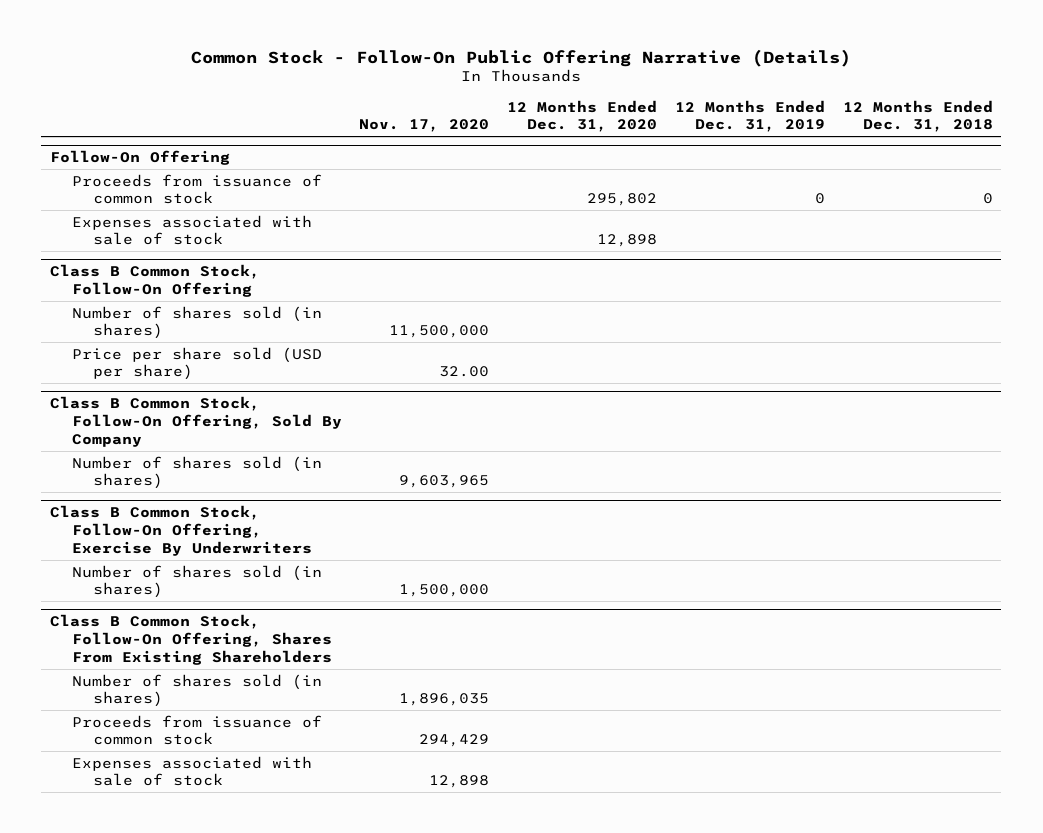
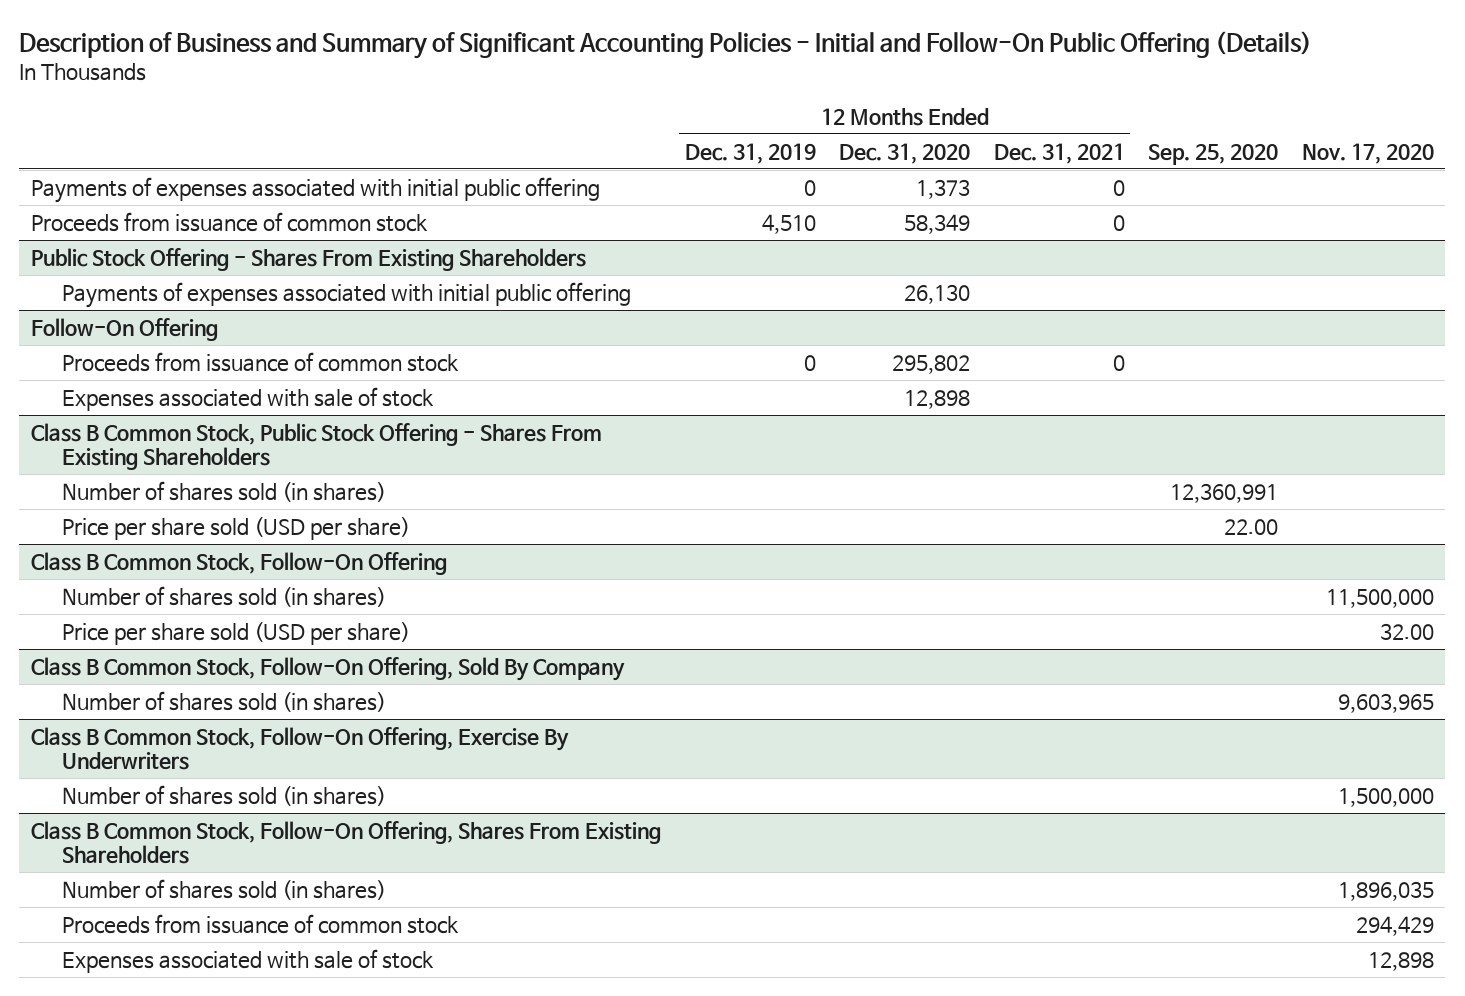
[191,48,852,67] Common Stock - Follow-On Public Offering Narrative (Details) -> [19,31,1313,60] Description of Business and Summary of Significant Accounting Policies - Initial and Follow-On Public Offering (Details)
[842,99,993,133] 12 Months Ended Dec. 31, 2018 -> none
none -> [993,142,1125,164] Dec. 31, 2021
none -> [1148,143,1279,165] Sep. 25, 2020
none -> [31,176,601,203] Payments of expenses associated with initial public offering
none -> [31,211,429,232] Proceeds from issuance of common stock
none -> [31,247,587,271] Public Stock Offering - Shares From Existing Shareholders
none -> [61,281,631,308] Payments of expenses associated with initial public offering
none -> [31,422,603,471] Class B Common Stock, Public Stock Offering - Shares From Existing Shareholders
none -> [61,480,386,502] Number of shares sold (in shares)
none -> [61,516,410,540] Price per share sold (USD per share)

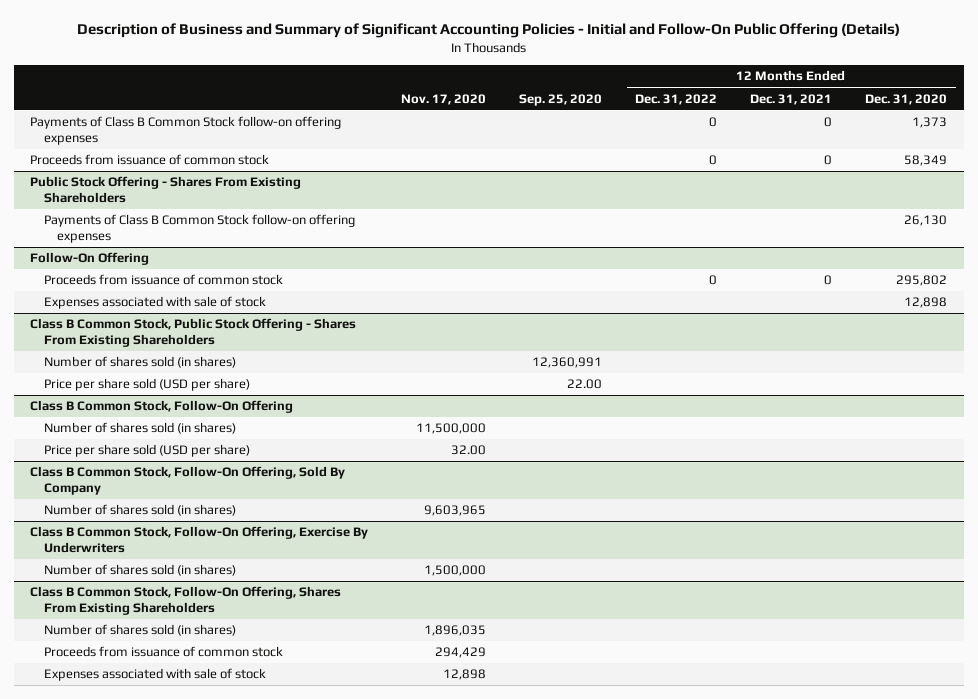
[684,142,816,164] Dec. 31, 2019 -> none
none -> [635,93,718,105] Dec. 31, 2022
[31,176,601,203] Payments of expenses associated with initial public offering -> [30,116,342,145] Payments of Class B Common Stock follow-on offering expenses
[61,281,631,308] Payments of expenses associated with initial public offering -> [43,214,355,243] Payments of Class B Common Stock follow-on offering expenses

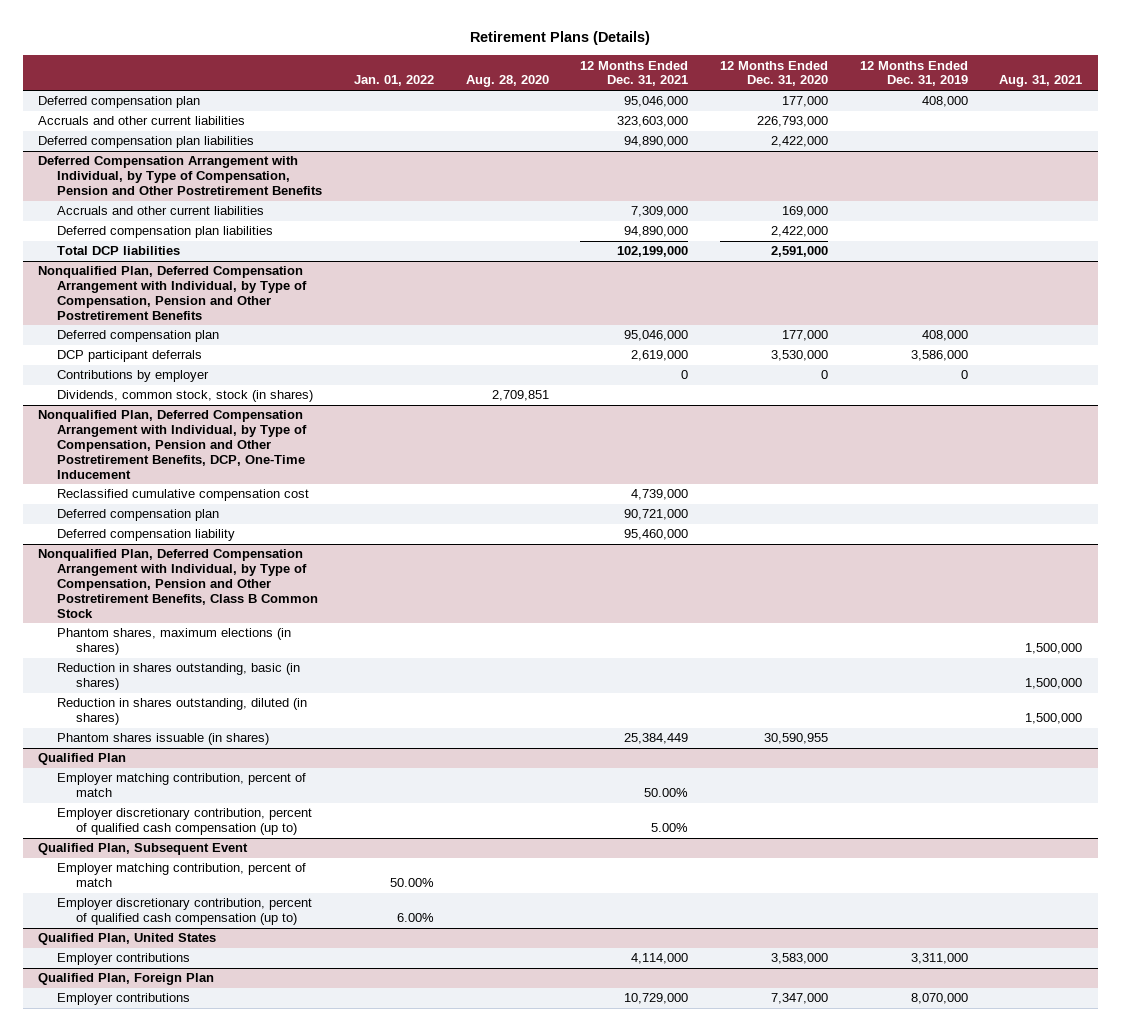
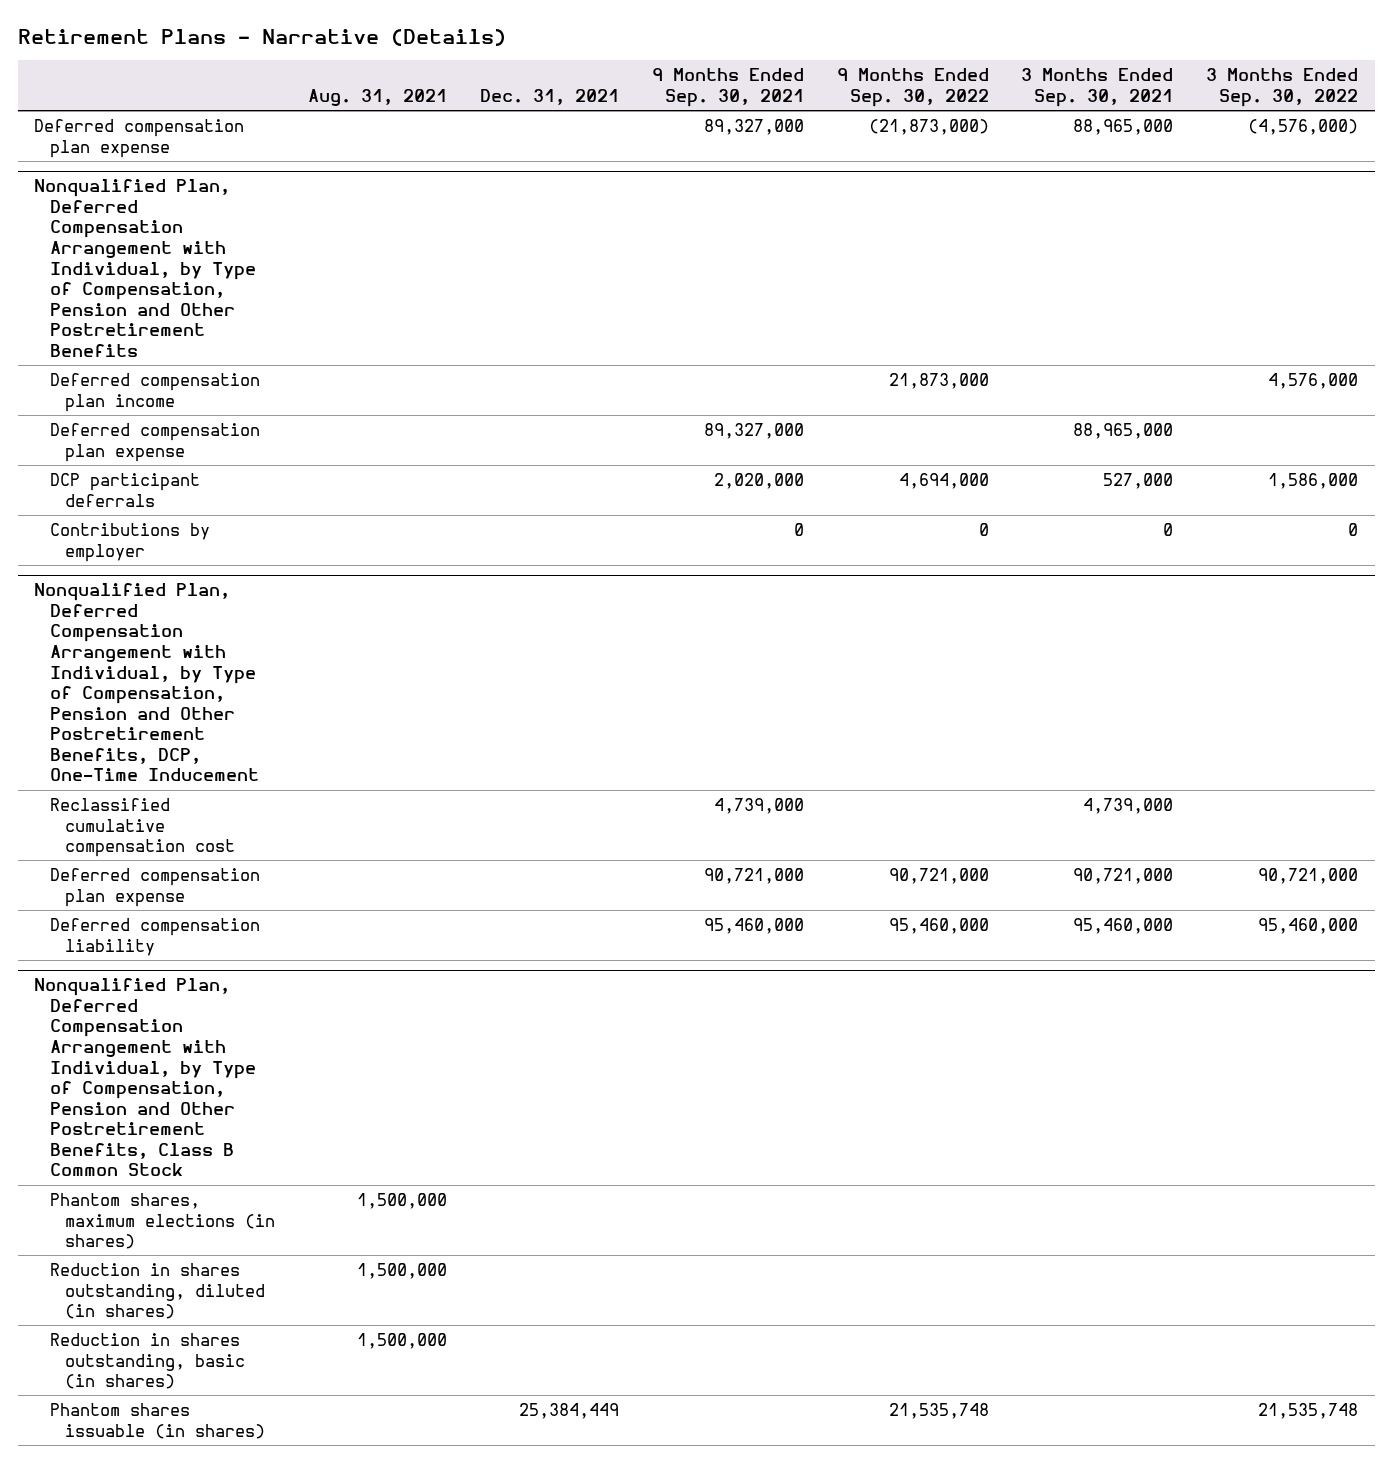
[470,31,651,46] Retirement Plans (Details) -> [17,28,506,46] Retirement Plans - Narrative (Details)
[353,75,434,87] Jan. 01, 2022 -> none
[465,75,549,88] Aug. 28, 2020 -> none
[580,60,689,87] 12 Months Ended Dec. 31, 2021 -> none
[719,60,828,87] 12 Months Ended Dec. 31, 2020 -> none
[859,60,968,87] 12 Months Ended Dec. 31, 2019 -> none
none -> [479,88,619,105] Dec. 31, 2021
none -> [651,68,804,107] 9 Months Ended Sep. 30, 2021
none -> [836,68,989,107] 9 Months Ended Sep. 30, 2022
none -> [1021,68,1174,107] 3 Months Ended Sep. 30, 2021
none -> [1206,68,1359,107] 3 Months Ended Sep. 30, 2022
[38,116,246,126] Accruals and other current liabilities -> none
[38,136,255,149] Deferred compensation plan liabilities -> none
[38,156,323,196] Deferred Compensation Arrangement with Individual, by Type of Compensation, Pension and Other Postretirement Benefits -> none
[57,206,265,216] Accruals and other current liabilities -> none
[57,226,274,239] Deferred compensation plan liabilities -> none
[57,246,181,256] Total DCP liabilities -> none
[38,96,201,109] Deferred compensation plan -> [34,119,245,158] Deferred compensation plan expense
none -> [49,373,260,412] Deferred compensation plan income
[57,330,220,343] Deferred compensation plan -> [49,423,260,462] Deferred compensation plan expense
[57,390,314,403] Dividends, common stock, stock (in shares) -> none
[57,509,220,522] Deferred compensation plan -> [49,868,260,907] Deferred compensation plan expense
[57,663,301,691] Reduction in shares outstanding, basic (in shares) -> [49,1333,245,1390] Reduction in shares outstanding, basic (in shares)
[38,753,127,766] Qualified Plan -> none
[57,773,307,798] Employer matching contribution, percent of match -> none
[57,808,313,836] Employer discretionary contribution, percent of qualified cash compensation (up to) -> none
[38,843,249,856] Qualified Plan, Subsequent Event -> none
[57,863,307,888] Employer matching contribution, percent of match -> none
[57,898,313,926] Employer discretionary contribution, percent of qualified cash compensation (up to) -> none
[38,933,217,946] Qualified Plan, United States -> none
[57,953,191,966] Employer contributions -> none
[38,973,215,986] Qualified Plan, Foreign Plan -> none
[57,993,191,1006] Employer contributions -> none

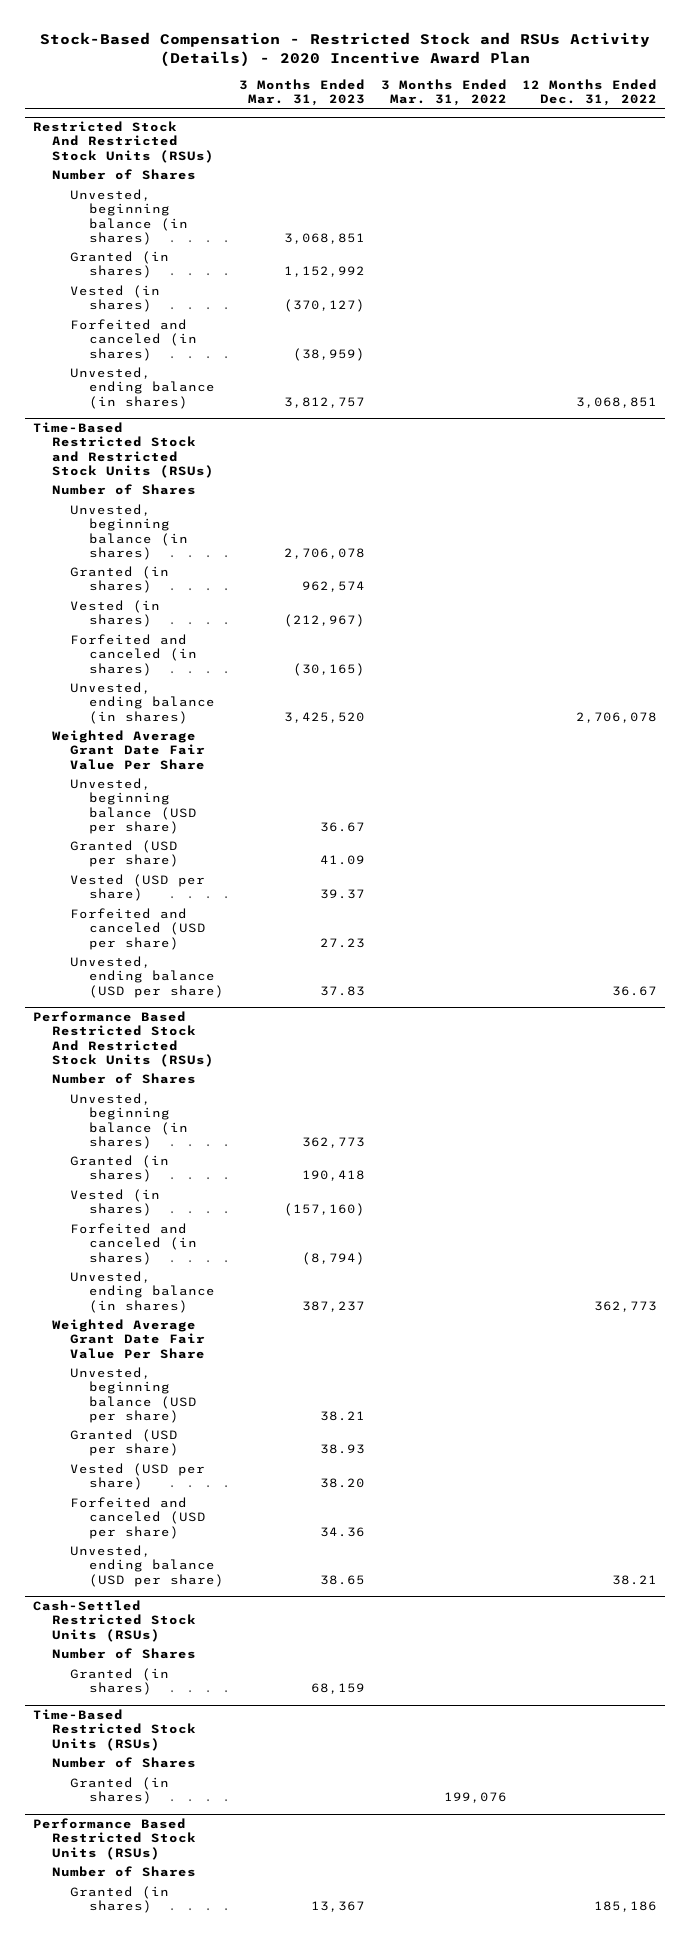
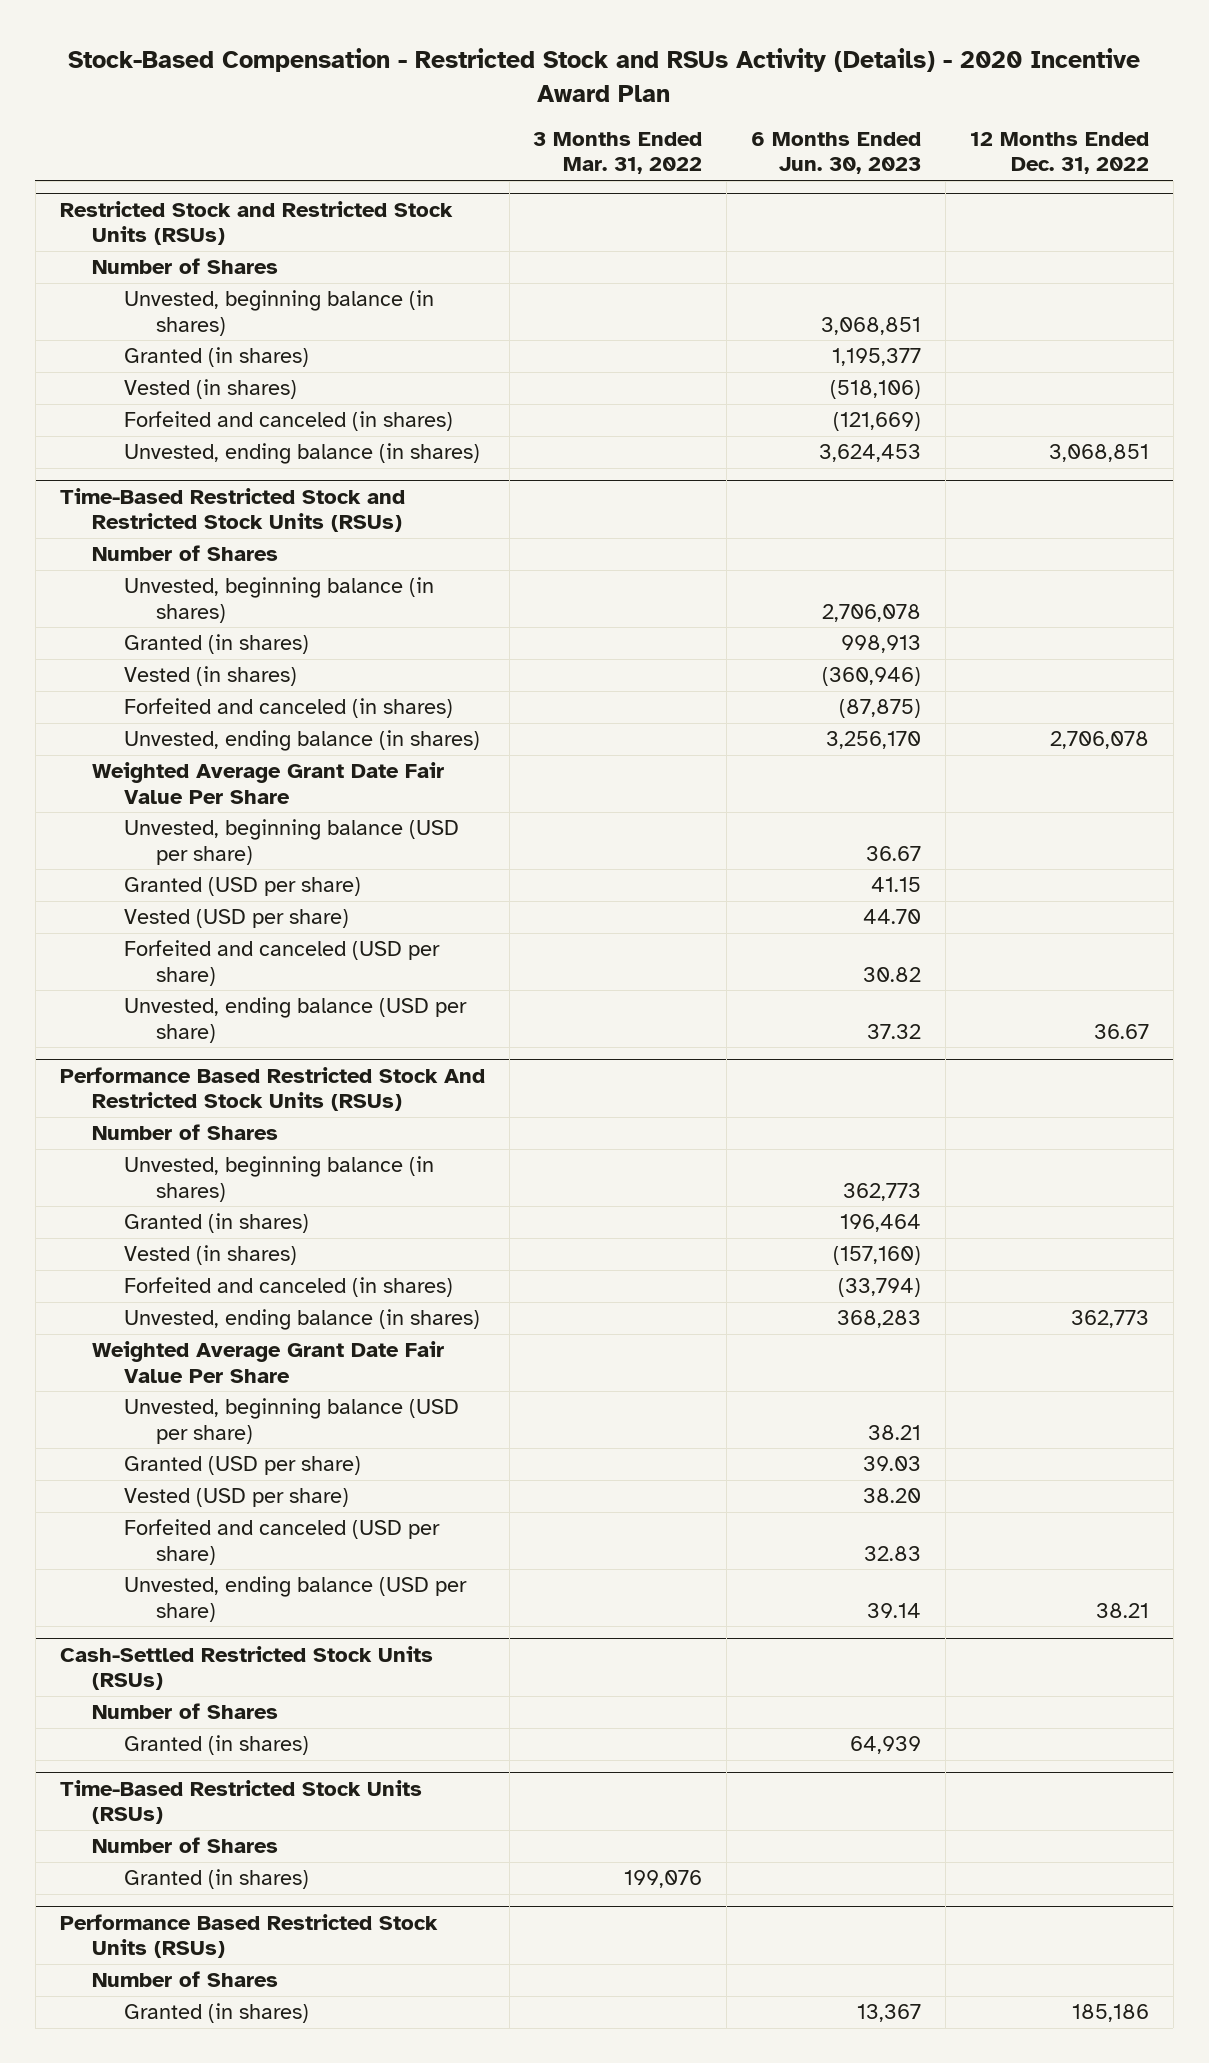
[239,78,366,107] 3 Months Ended Mar. 31, 2023 -> none
none -> [751,132,922,175] 6 Months Ended Jun. 30, 2023
[32,121,214,163] Restricted Stock And Restricted Stock Units (RSUs) -> [59,200,453,246] Restricted Stock and Restricted Stock Units (RSUs)

